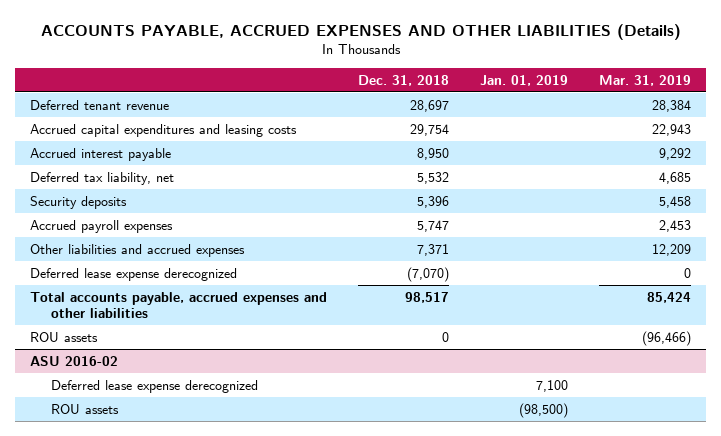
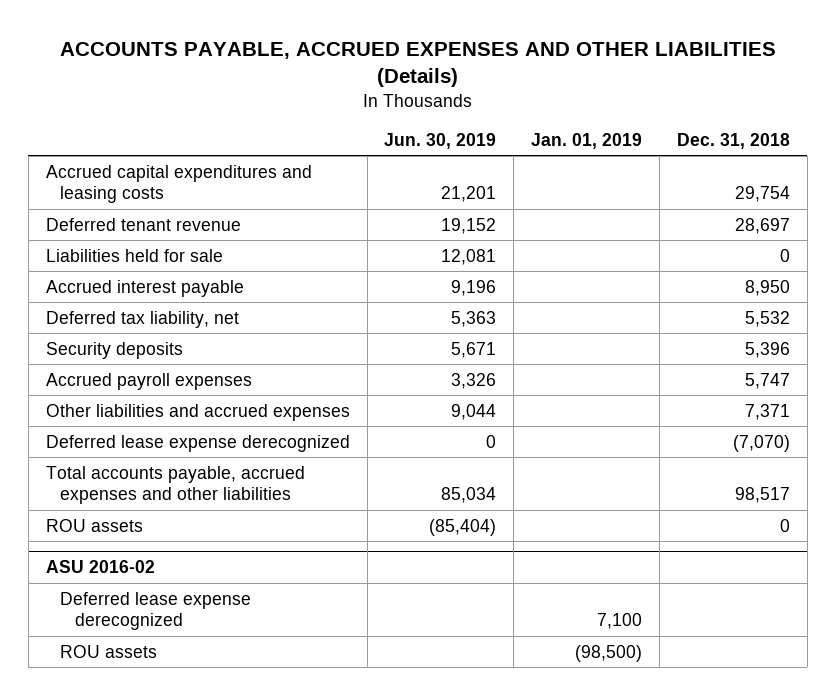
[599,74,692,86] Mar. 31, 2019 -> none
none -> [384,133,497,150] Jun. 30, 2019
[30,99,170,110] Deferred tenant revenue -> [45,217,241,231] Deferred tenant revenue
none -> [45,248,223,262] Liabilities held for sale

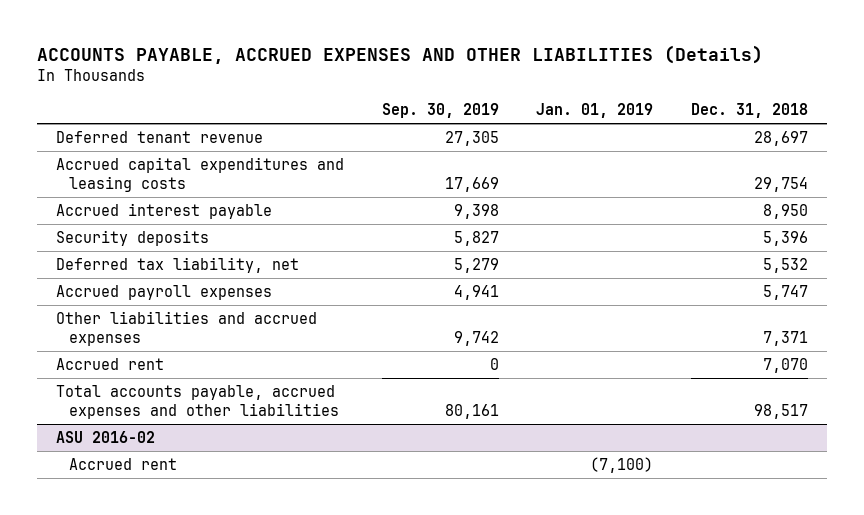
[384,133,497,150] Jun. 30, 2019 -> none
none -> [381,103,499,119] Sep. 30, 2019
[45,248,223,262] Liabilities held for sale -> none
[45,164,312,204] Accrued capital expenditures and leasing costs -> [56,157,345,192] Accrued capital expenditures and leasing costs
[45,310,239,328] Deferred tax liability, net -> [56,257,300,274] Deferred tax liability, net
[45,434,350,452] Deferred lease expense derecognized -> none
none -> [56,358,165,371] Accrued rent
[45,518,143,532] ROU assets -> none
[60,591,252,631] Deferred lease expense derecognized -> none
[60,644,158,658] ROU assets -> none
none -> [68,458,177,471] Accrued rent

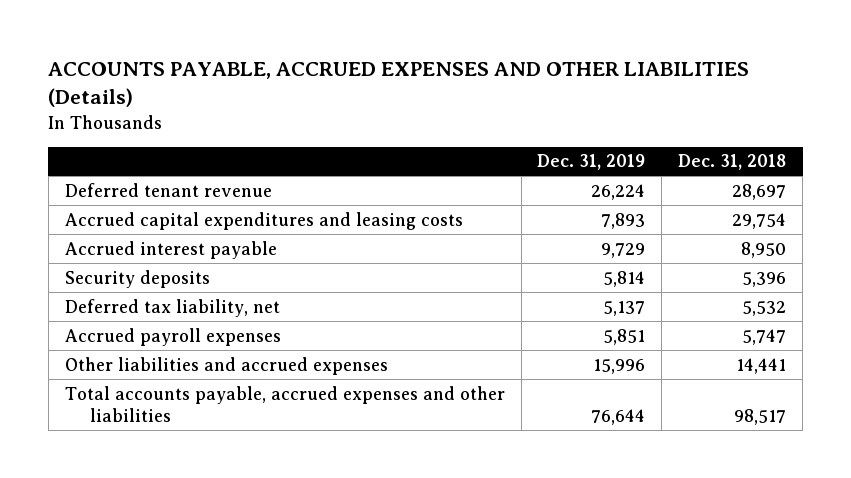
[381,103,499,119] Sep. 30, 2019 -> none
[536,103,654,119] Jan. 01, 2019 -> none
none -> [537,154,646,171] Dec. 31, 2019
[56,358,165,371] Accrued rent -> none
[762,330,808,346] 7,371 -> [736,357,787,374] 14,441
[56,431,156,444] ASU 2016-02 -> none
[68,458,177,471] Accrued rent -> none

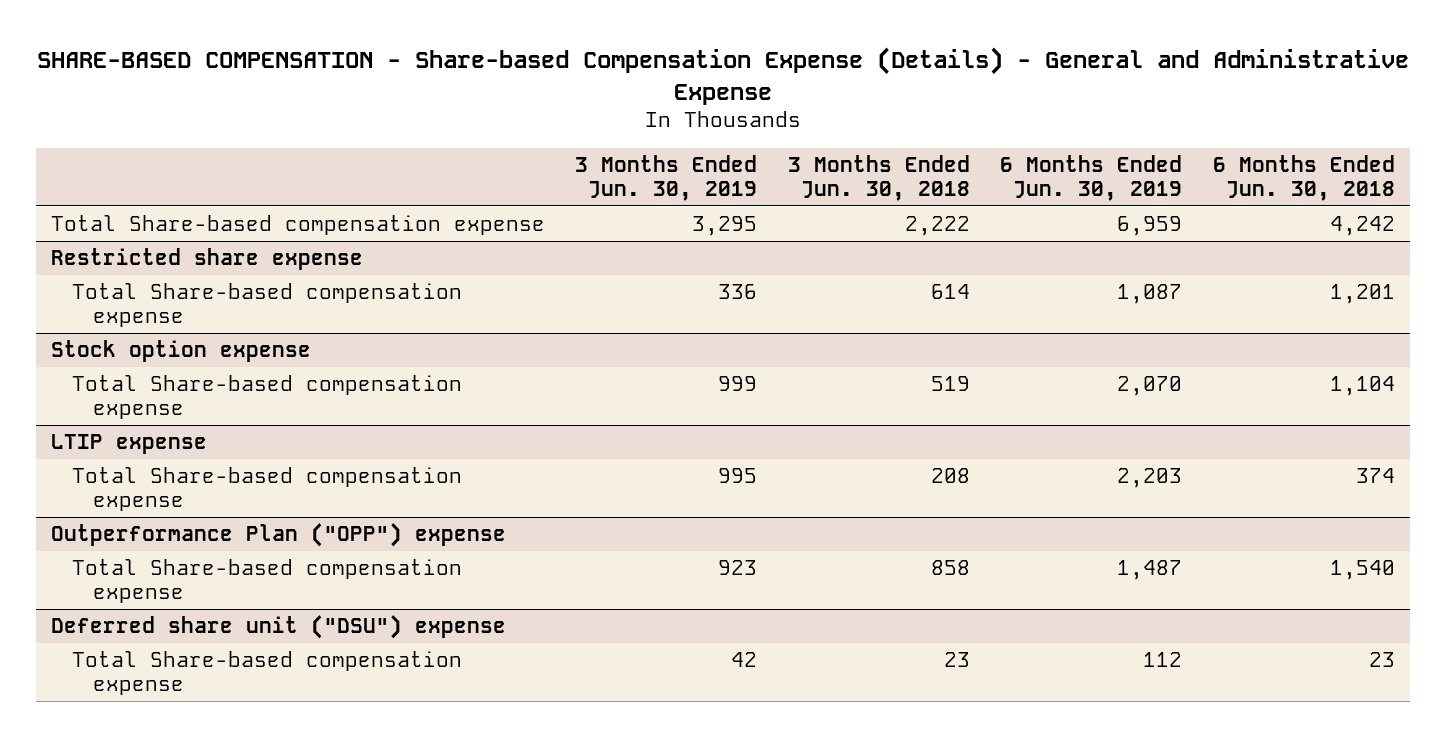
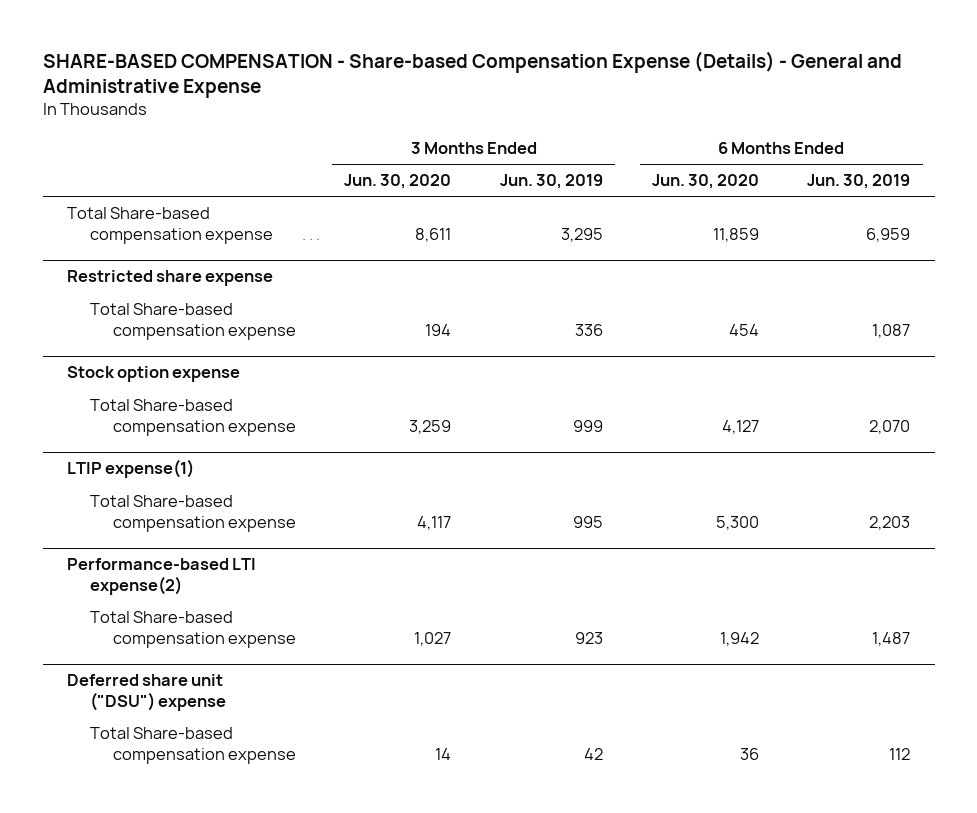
[787,154,970,202] 3 Months Ended Jun. 30, 2018 -> none
[1212,154,1395,202] 6 Months Ended Jun. 30, 2018 -> none
none -> [344,174,452,190] Jun. 30, 2020
none -> [651,174,759,190] Jun. 30, 2020
[50,434,207,455] LTIP expense -> [66,459,194,479] LTIP expense(1)
[50,523,506,548] Outperformance Plan ("OPP") expense -> [66,558,256,596] Performance-based LTI expense(2)

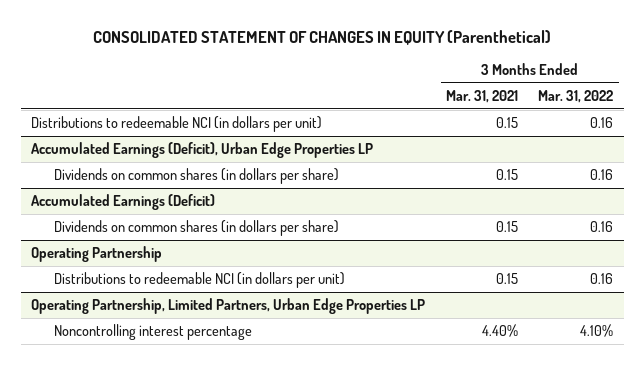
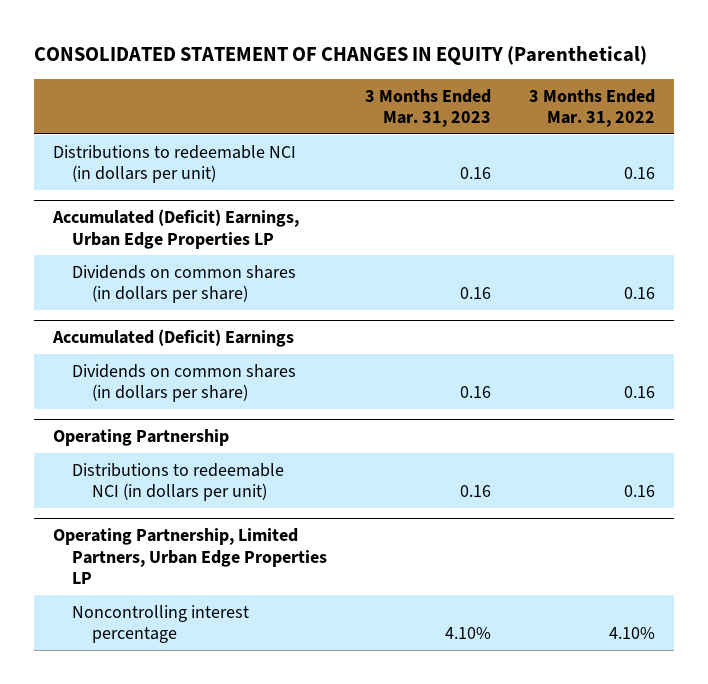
[445,89,518,103] Mar. 31, 2021 -> none
none -> [365,88,492,128] 3 Months Ended Mar. 31, 2023
[31,142,374,159] Accumulated Earnings (Deficit), Urban Edge Properties LP -> [51,209,299,249] Accumulated (Deficit) Earnings, Urban Edge Properties LP
[31,194,216,211] Accumulated Earnings (Deficit) -> [51,329,294,348] Accumulated (Deficit) Earnings

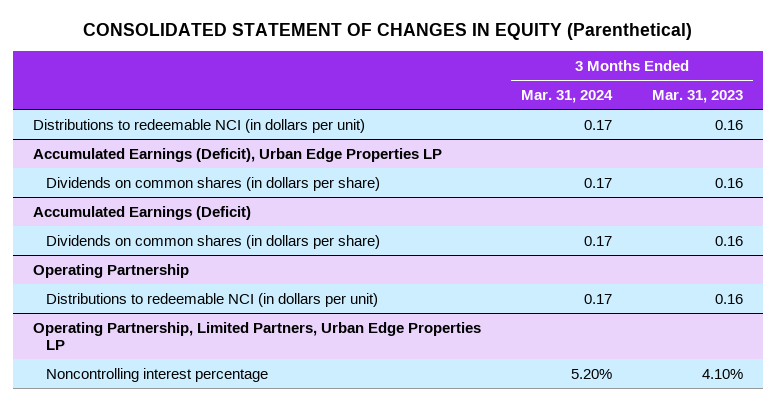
[529,88,656,128] 3 Months Ended Mar. 31, 2022 -> none
none -> [520,89,613,103] Mar. 31, 2024
[51,209,299,249] Accumulated (Deficit) Earnings, Urban Edge Properties LP -> [32,147,442,162] Accumulated Earnings (Deficit), Urban Edge Properties LP
[51,329,294,348] Accumulated (Deficit) Earnings -> [32,205,251,220] Accumulated Earnings (Deficit)

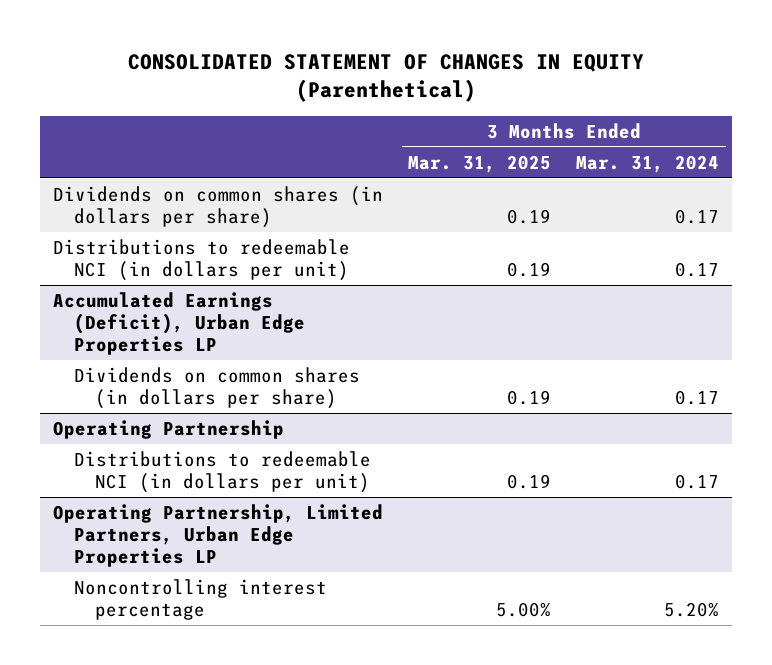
[651,89,743,103] Mar. 31, 2023 -> none
none -> [407,154,551,173] Mar. 31, 2025
none -> [52,185,383,229] Dividends on common shares (in dollars per share)
[32,205,251,220] Accumulated Earnings (Deficit) -> none
[45,234,380,249] Dividends on common shares (in dollars per share) -> none

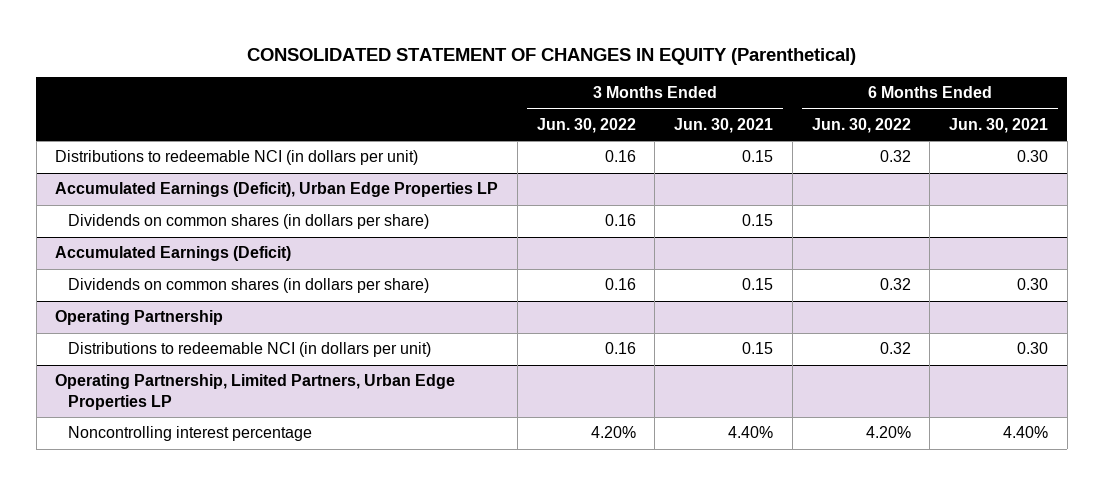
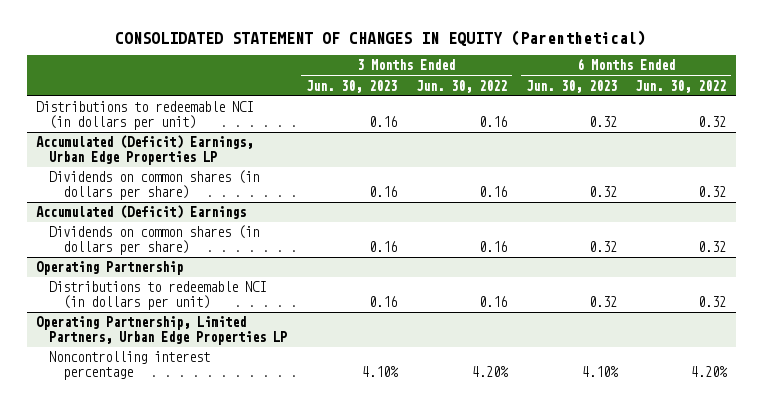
[674,117,774,133] Jun. 30, 2021 -> none
[948,117,1048,133] Jun. 30, 2021 -> none
none -> [306,79,398,93] Jun. 30, 2023
none -> [525,79,617,93] Jun. 30, 2023
[67,214,429,230] Dividends on common shares (in dollars per share) -> none
[55,246,292,262] Accumulated Earnings (Deficit) -> none
[55,182,499,198] Accumulated Earnings (Deficit), Urban Edge Properties LP -> [36,135,254,165] Accumulated (Deficit) Earnings, Urban Edge Properties LP
none -> [36,205,247,220] Accumulated (Deficit) Earnings
none -> [49,225,260,255] Dividends on common shares (in dollars per share)

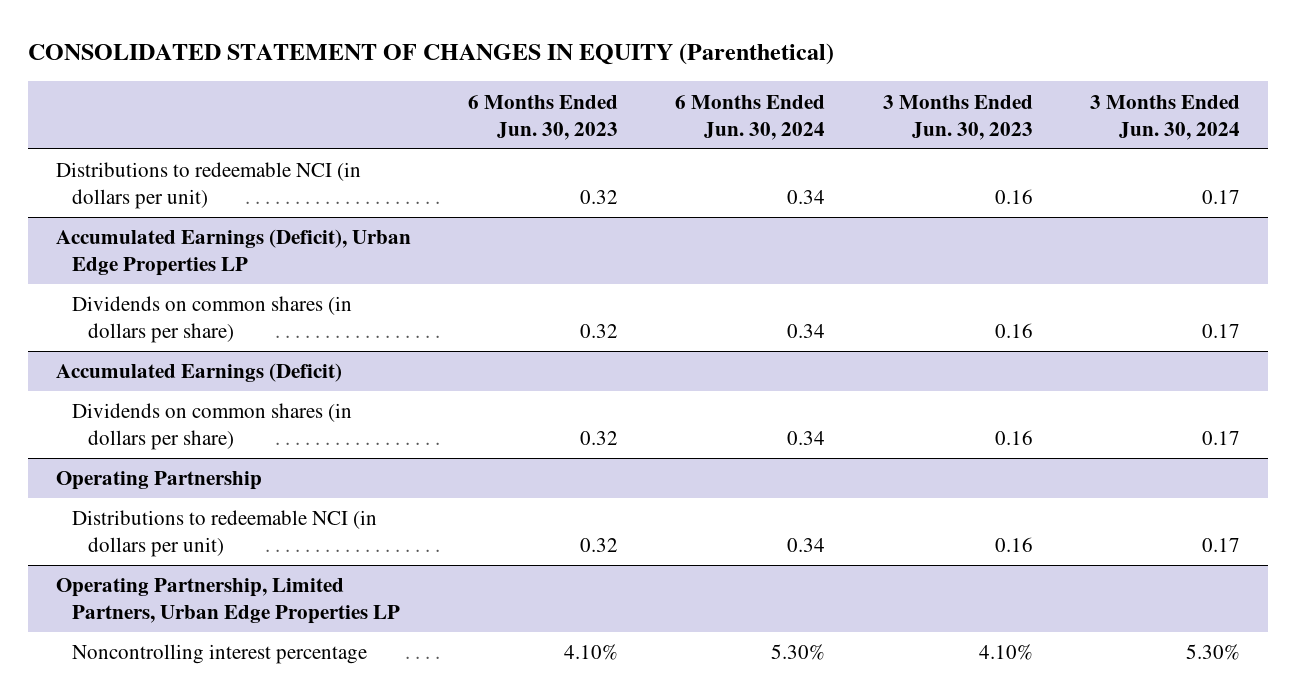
[415,79,507,93] Jun. 30, 2022 -> none
[635,79,727,93] Jun. 30, 2022 -> none
none -> [675,94,826,140] 6 Months Ended Jun. 30, 2024
none -> [1089,94,1240,140] 3 Months Ended Jun. 30, 2024
[36,135,254,165] Accumulated (Deficit) Earnings, Urban Edge Properties LP -> [56,229,412,277] Accumulated Earnings (Deficit), Urban Edge Properties LP
[36,205,247,220] Accumulated (Deficit) Earnings -> [56,363,343,383] Accumulated Earnings (Deficit)

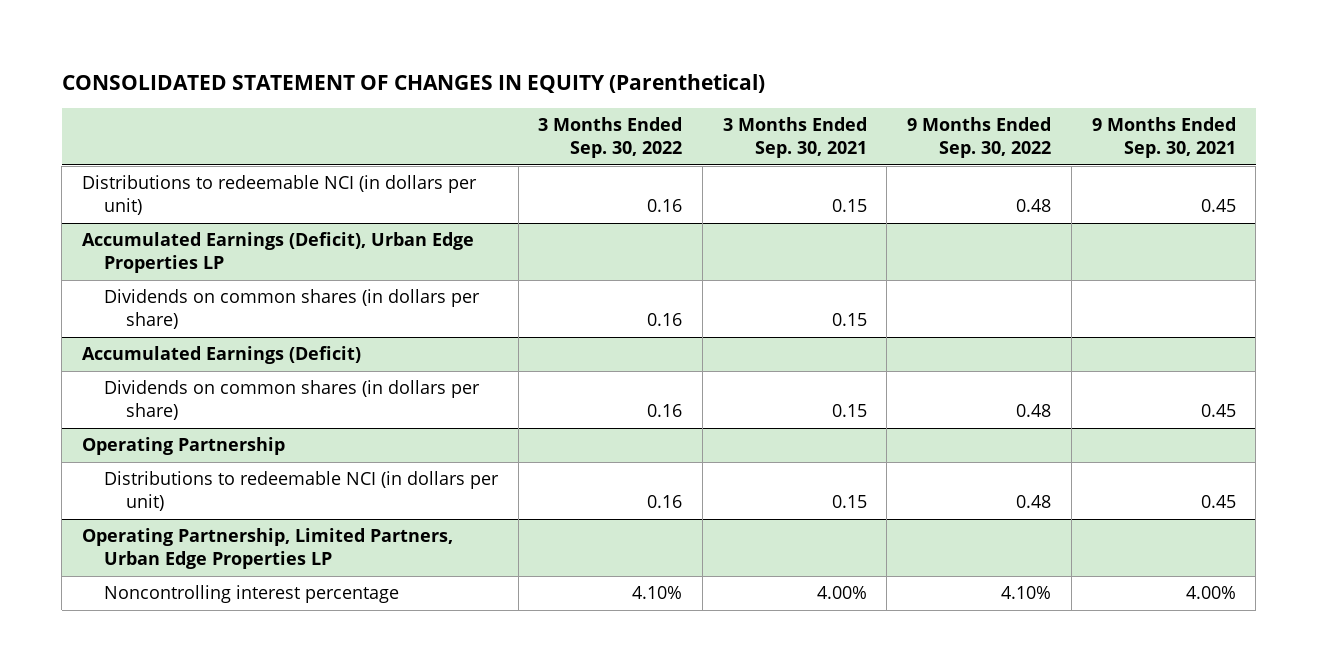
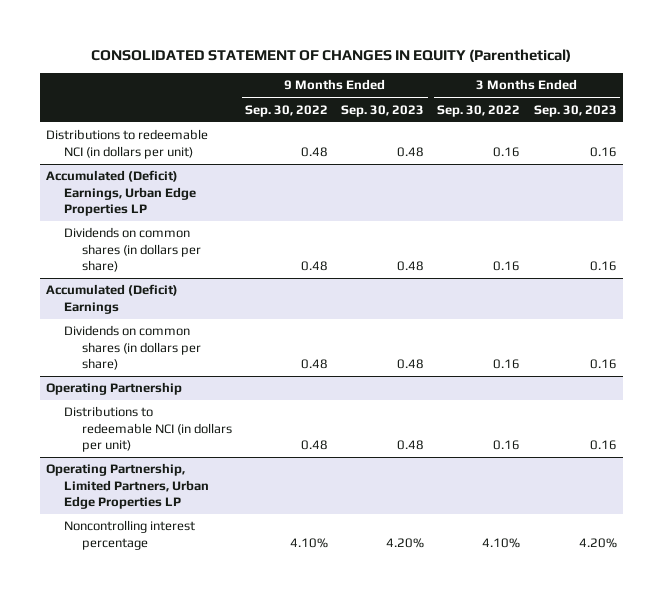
[722,117,867,159] 3 Months Ended Sep. 30, 2021 -> none
[1091,117,1236,159] 9 Months Ended Sep. 30, 2021 -> none
none -> [341,104,425,117] Sep. 30, 2023
none -> [533,104,617,117] Sep. 30, 2023
[103,289,480,330] Dividends on common shares (in dollars per share) -> none
[82,346,362,365] Accumulated Earnings (Deficit) -> none
[82,232,475,274] Accumulated Earnings (Deficit), Urban Edge Properties LP -> [46,170,197,217] Accumulated (Deficit) Earnings, Urban Edge Properties LP
none -> [46,284,179,314] Accumulated (Deficit) Earnings
none -> [64,325,202,371] Dividends on common shares (in dollars per share)

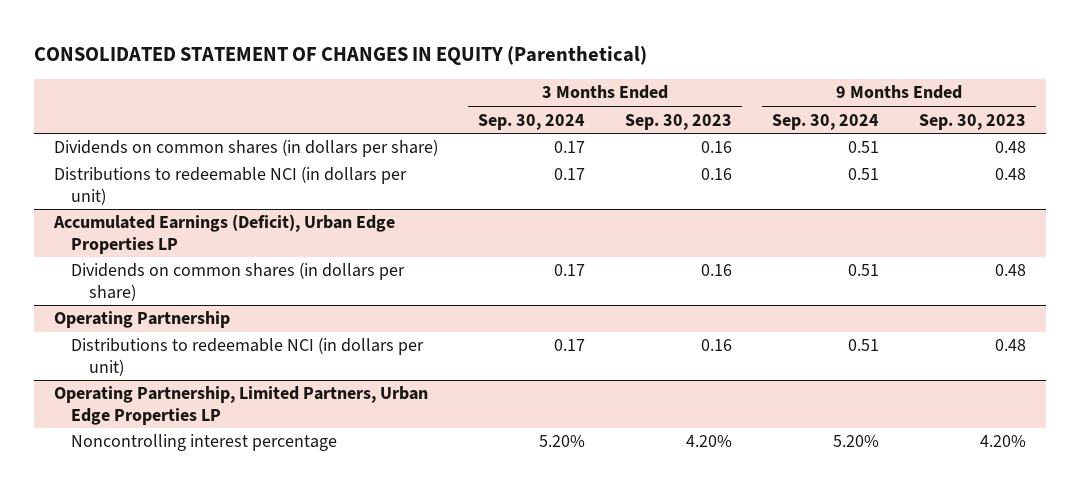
[245,104,329,117] Sep. 30, 2022 -> none
[437,104,521,117] Sep. 30, 2022 -> none
none -> [477,113,585,130] Sep. 30, 2024
none -> [771,113,879,130] Sep. 30, 2024
[46,170,197,217] Accumulated (Deficit) Earnings, Urban Edge Properties LP -> none
[46,284,179,314] Accumulated (Deficit) Earnings -> none
[46,129,209,159] Distributions to redeemable NCI (in dollars per unit) -> [53,166,407,205] Distributions to redeemable NCI (in dollars per unit)
none -> [52,214,395,254] Accumulated Earnings (Deficit), Urban Edge Properties LP

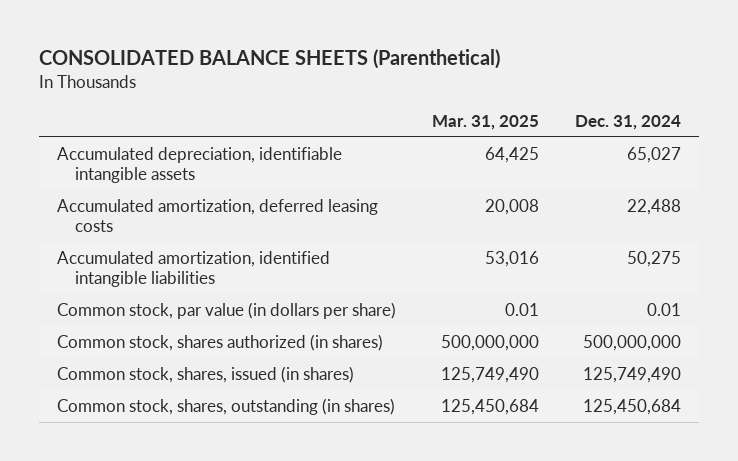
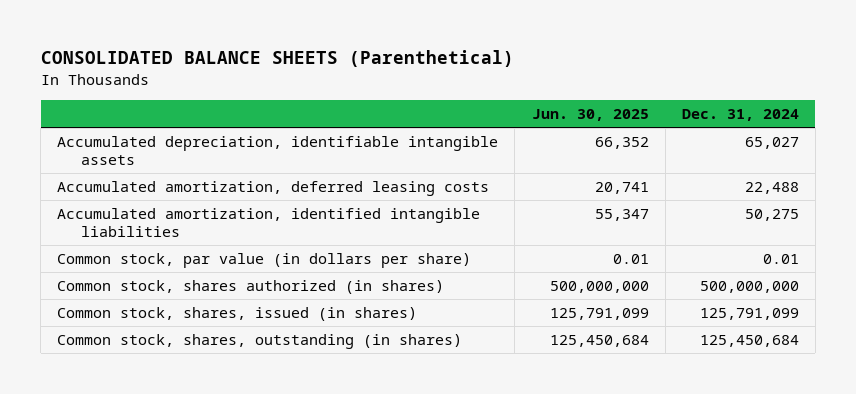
[431,114,539,130] Mar. 31, 2025 -> none
none -> [531,108,649,121] Jun. 30, 2025
[582,366,681,383] 125,749,490 -> [699,308,799,321] 125,791,099

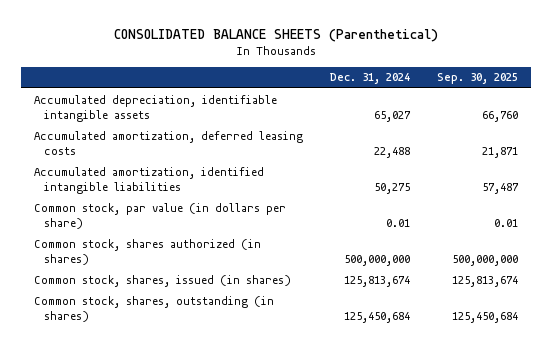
[531,108,649,121] Jun. 30, 2025 -> none
none -> [436,73,518,85] Sep. 30, 2025
[699,308,799,321] 125,791,099 -> [344,275,411,287] 125,813,674

